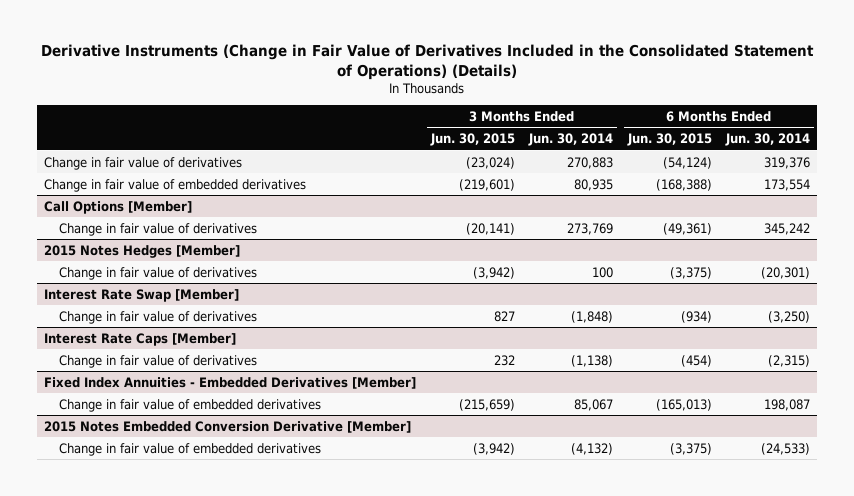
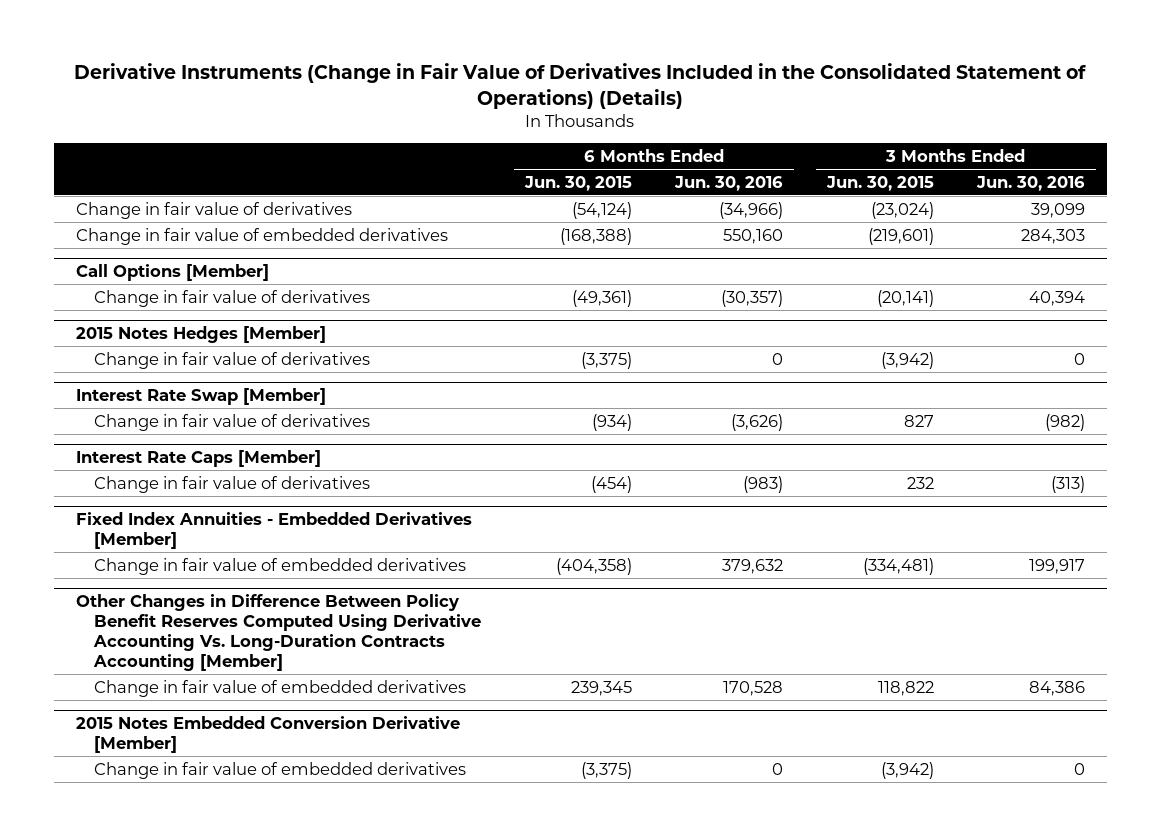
[528,133,614,147] Jun. 30, 2014 -> none
[725,133,811,147] Jun. 30, 2014 -> none
none -> [674,175,784,191] Jun. 30, 2016
none -> [976,175,1086,191] Jun. 30, 2016
[458,398,515,411] (215,659) -> [862,557,934,575] (334,481)
[655,398,712,411] (165,013) -> [555,557,632,575] (404,358)
none -> [75,593,482,671] Other Changes in Difference Between Policy Benefit Reserves Computed Using Derivative Accounting Vs. Long-Duration Contracts Accounting [Member]
none -> [94,679,467,697] Change in fair value of embedded derivatives

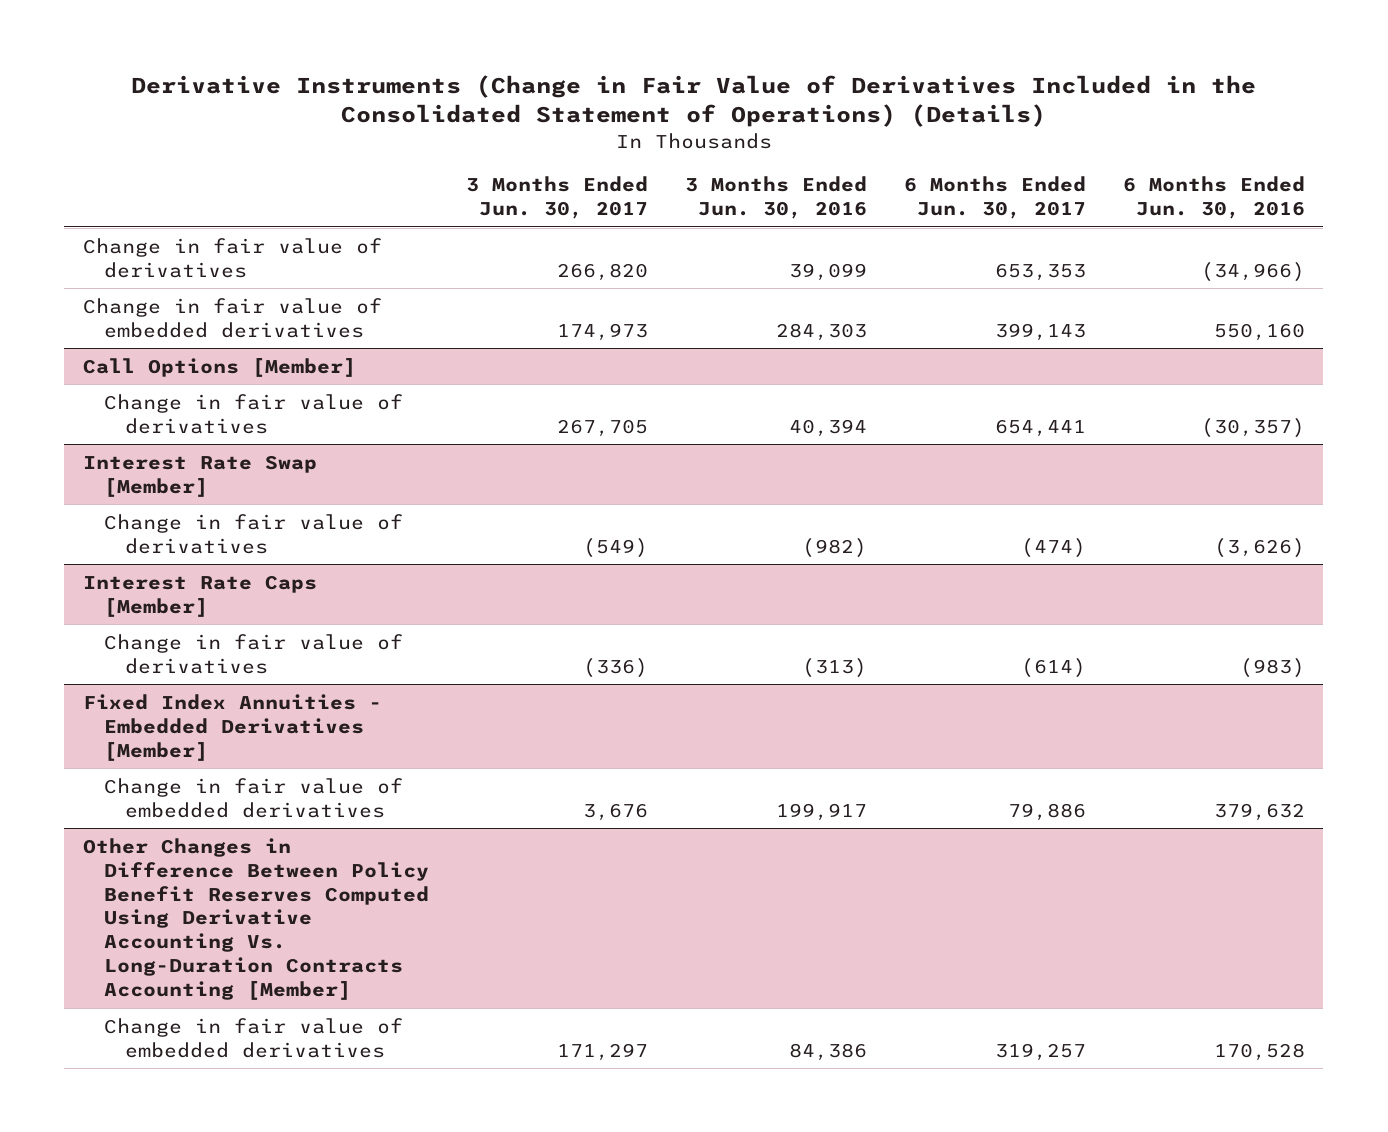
[523,175,632,191] Jun. 30, 2015 -> none
[825,175,934,191] Jun. 30, 2015 -> none
none -> [466,176,649,220] 3 Months Ended Jun. 30, 2017
none -> [903,176,1086,220] 6 Months Ended Jun. 30, 2017
[75,325,326,343] 2015 Notes Hedges [Member] -> none
[94,351,371,369] Change in fair value of derivatives -> none
[75,715,460,753] 2015 Notes Embedded Conversion Derivative [Member] -> none
[94,761,467,779] Change in fair value of embedded derivatives -> none

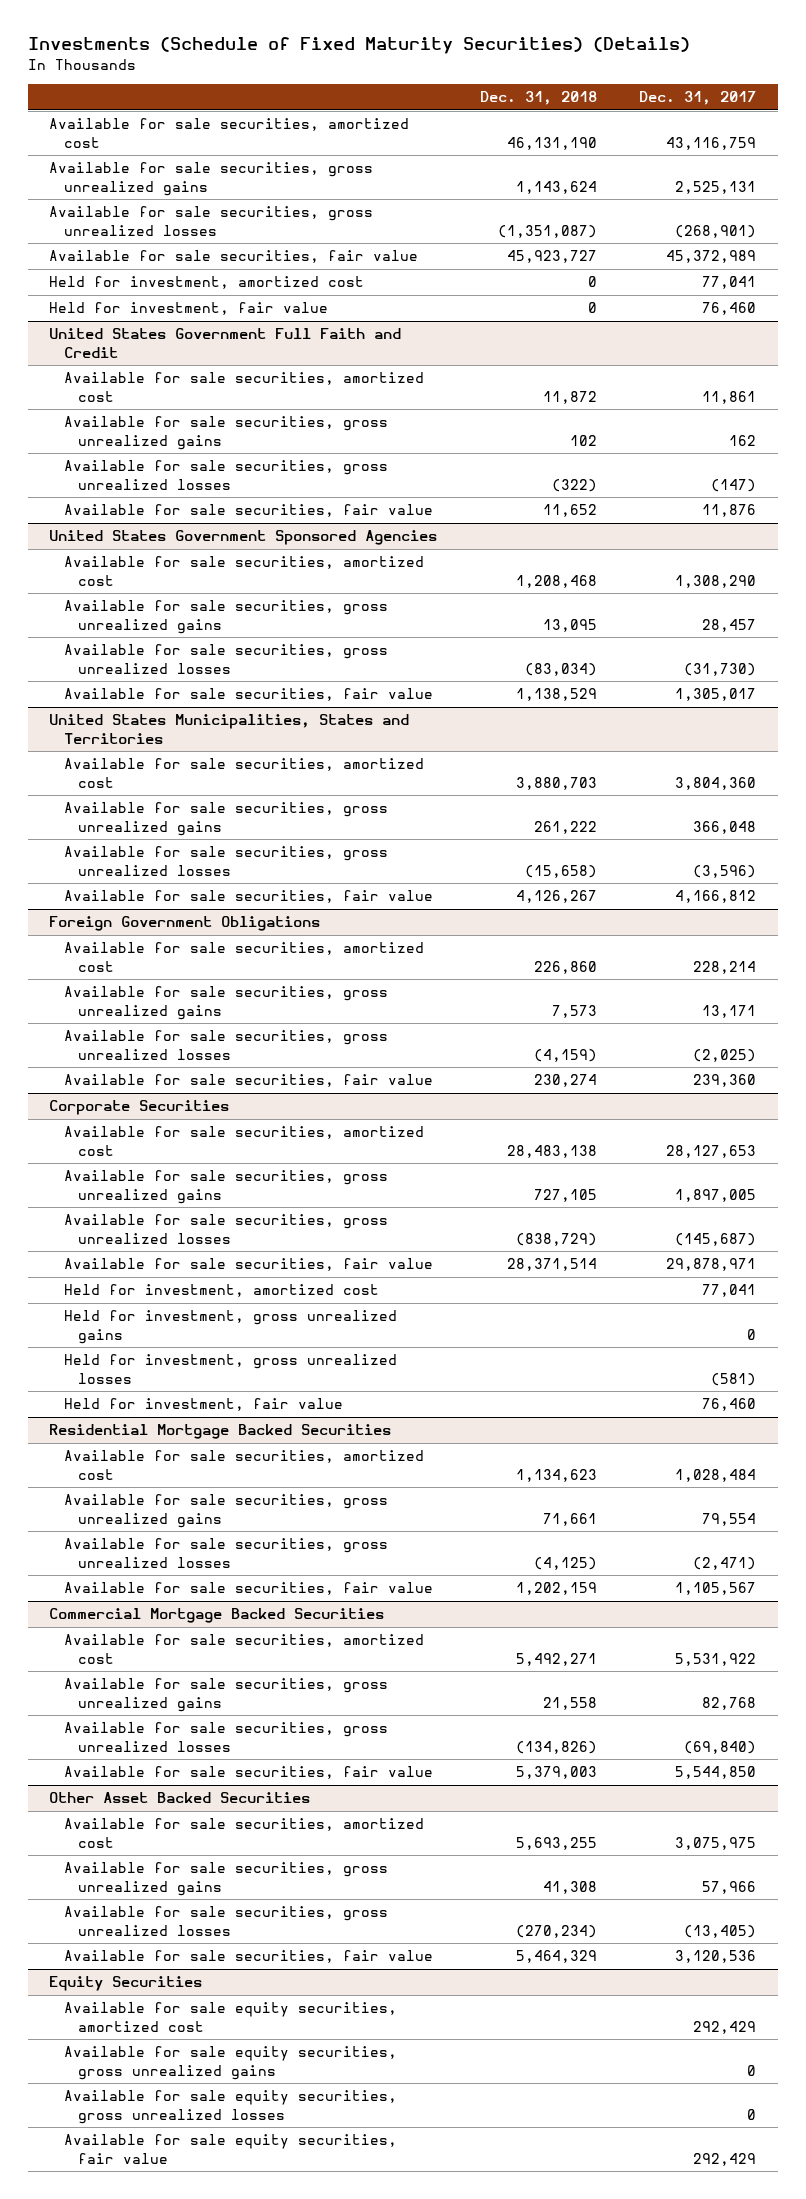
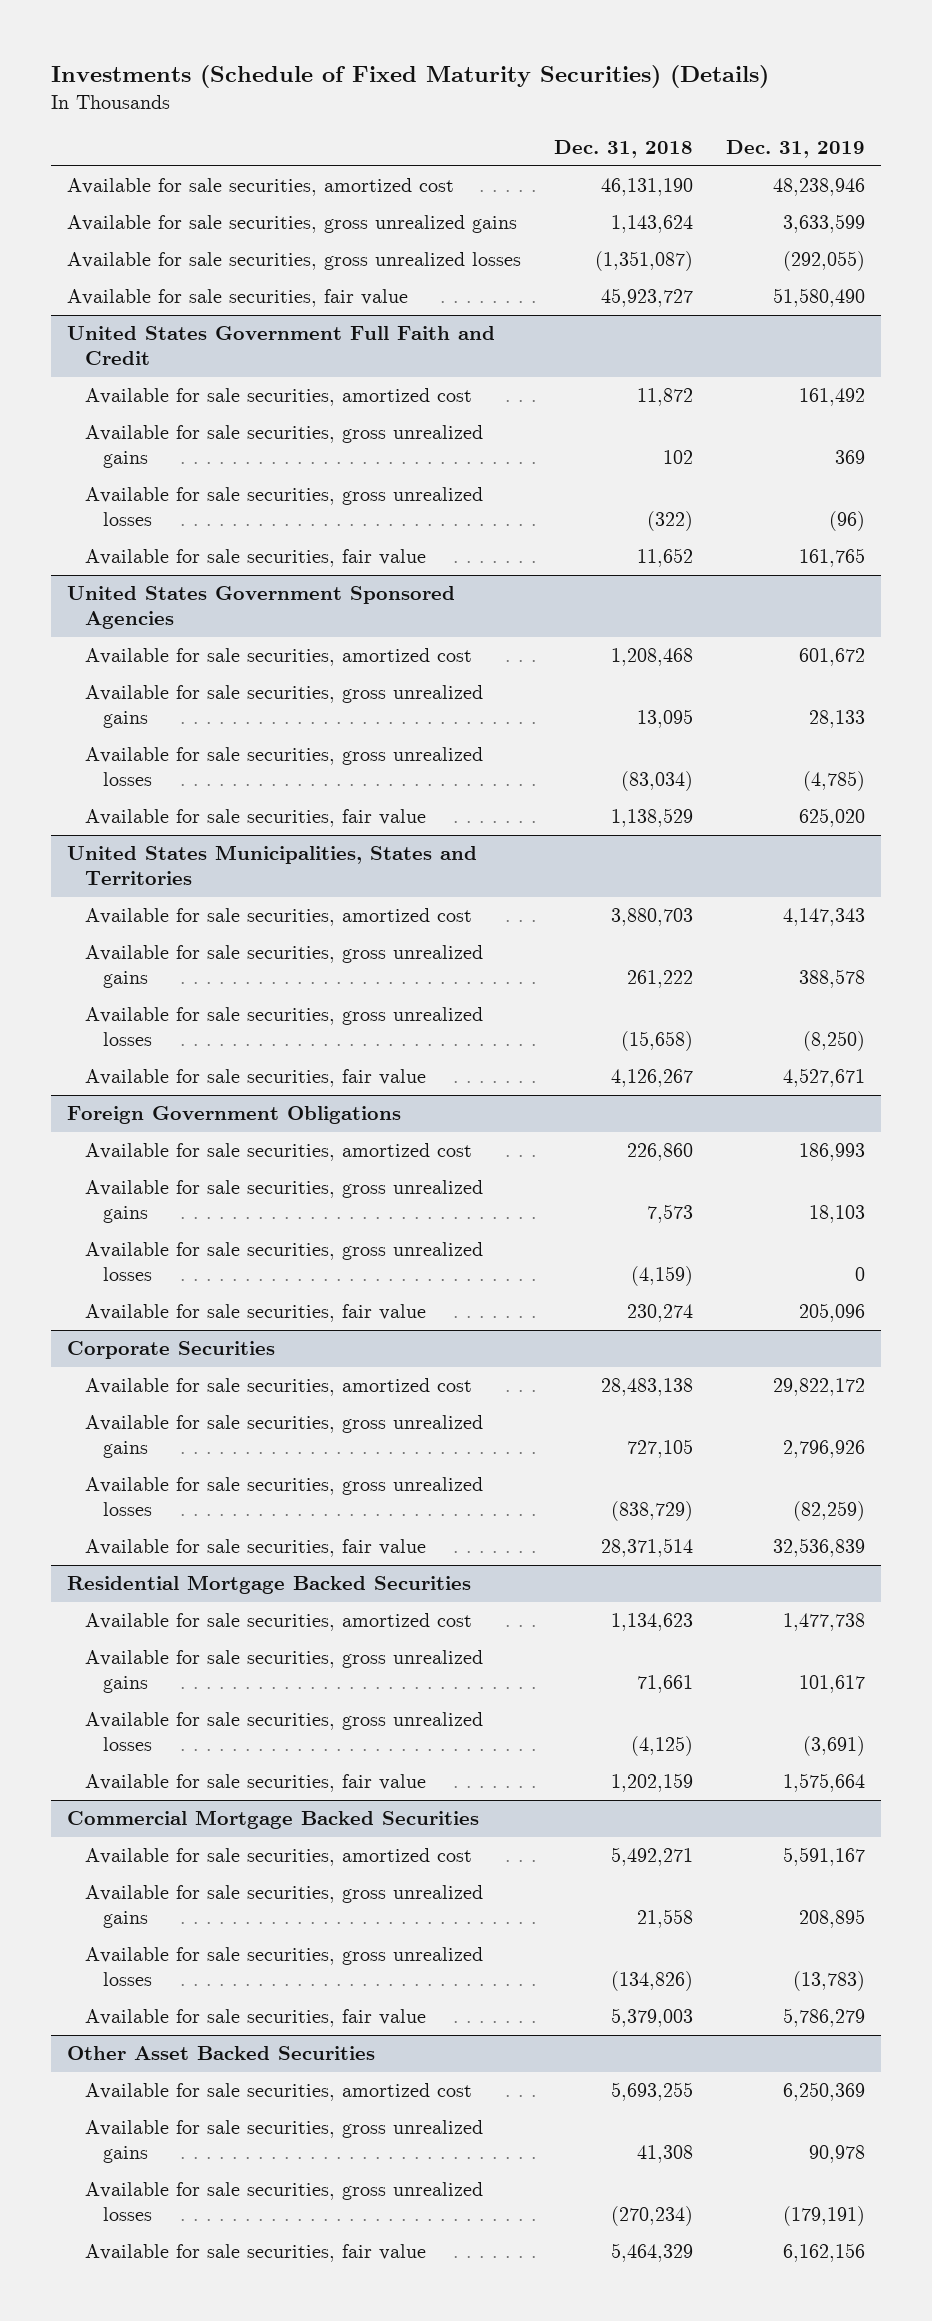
[639,91,757,106] Dec. 31, 2017 -> none
none -> [725,140,865,159] Dec. 31, 2019
[49,276,365,290] Held for investment, amortized cost -> none
[49,302,329,316] Held for investment, fair value -> none
[63,1284,379,1298] Held for investment, amortized cost -> none
[63,1310,397,1344] Held for investment, gross unrealized gains -> none
[63,1354,397,1384] Held for investment, gross unrealized losses -> none
[63,1398,343,1412] Held for investment, fair value -> none
[49,1976,203,1992] Equity Securities -> none
[63,2002,397,2032] Available for sale equity securities, amortized cost -> none
[63,2046,397,2080] Available for sale equity securities, gross unrealized gains -> none
[63,2090,397,2124] Available for sale equity securities, gross unrealized losses -> none
[63,2134,397,2164] Available for sale equity securities, fair value -> none

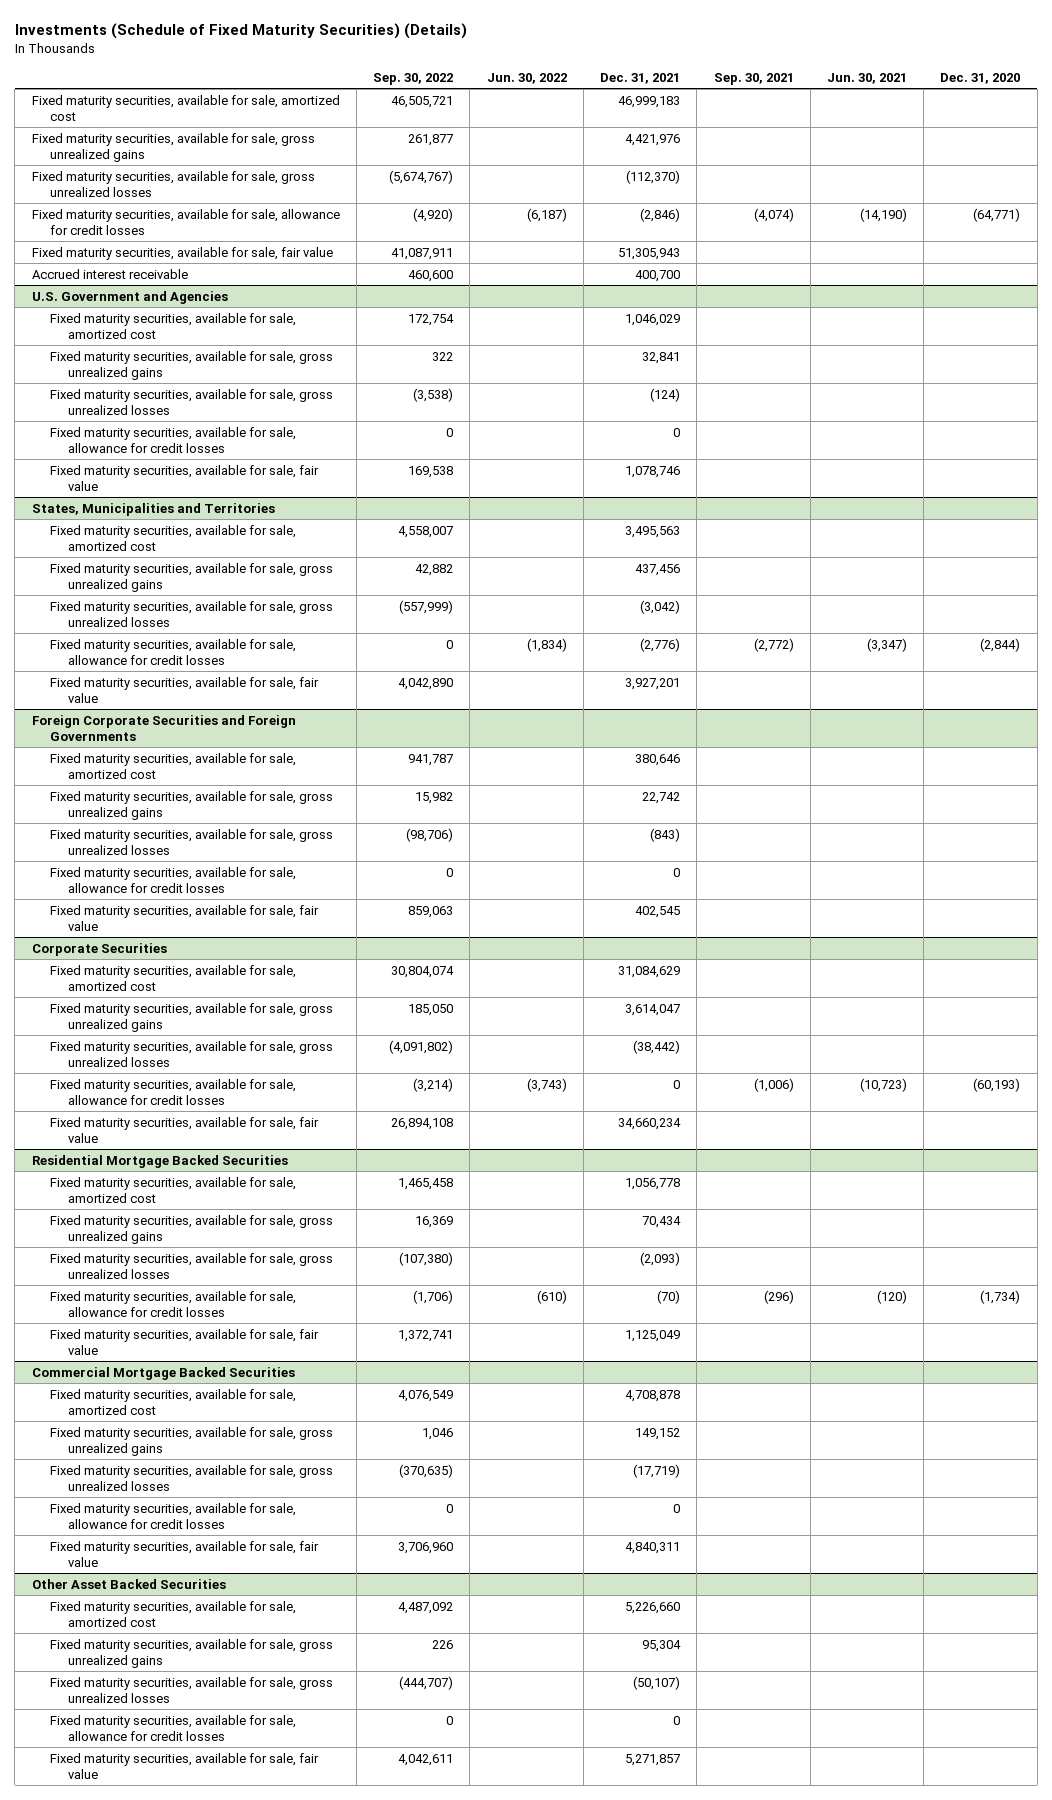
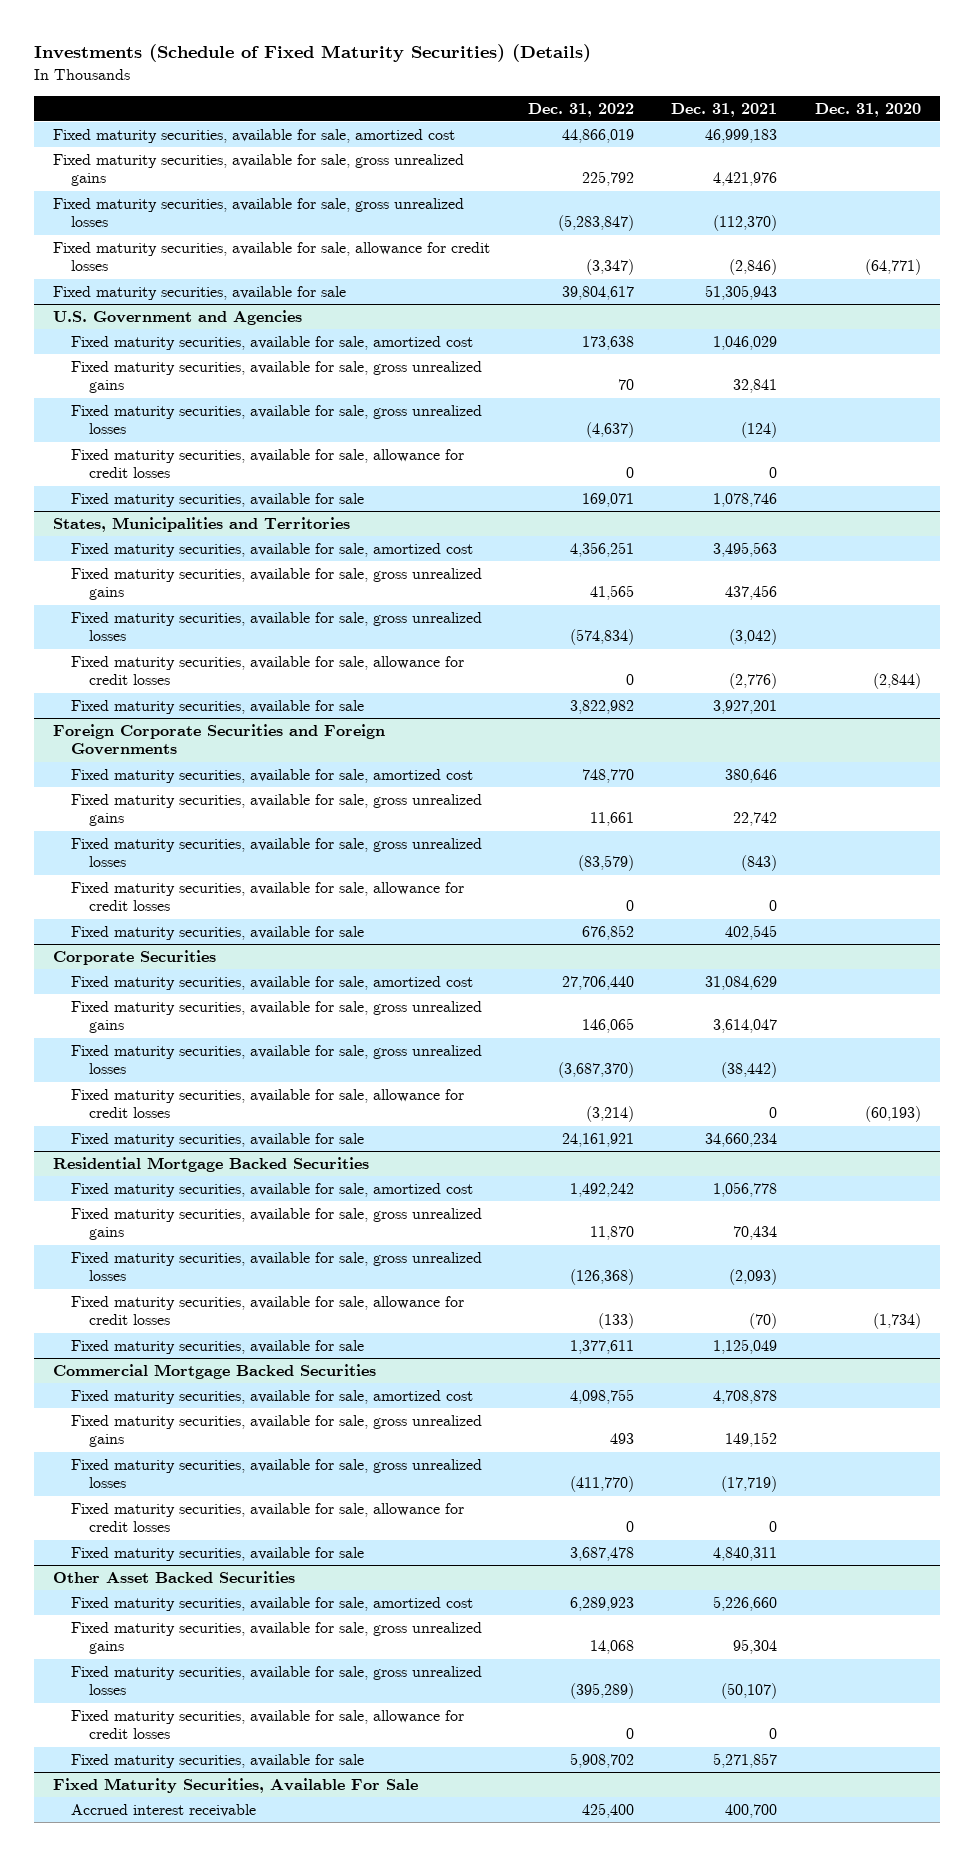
[373,72,454,85] Sep. 30, 2022 -> none
[486,72,567,84] Jun. 30, 2022 -> none
[713,72,794,85] Sep. 30, 2021 -> none
[827,72,908,84] Jun. 30, 2021 -> none
none -> [527,102,634,117] Dec. 31, 2022
[31,268,188,279] Accrued interest receivable -> none
[31,246,333,260] Fixed maturity securities, available for sale, fair value -> [52,286,346,301] Fixed maturity securities, available for sale
[49,464,319,491] Fixed maturity securities, available for sale, fair value -> [70,493,364,508] Fixed maturity securities, available for sale
[49,676,319,703] Fixed maturity securities, available for sale, fair value -> [70,700,364,715] Fixed maturity securities, available for sale
[49,904,319,931] Fixed maturity securities, available for sale, fair value -> [70,926,364,941] Fixed maturity securities, available for sale
[49,1116,319,1143] Fixed maturity securities, available for sale, fair value -> [70,1133,364,1148] Fixed maturity securities, available for sale
[49,1328,319,1355] Fixed maturity securities, available for sale, fair value -> [70,1340,364,1355] Fixed maturity securities, available for sale
[49,1540,319,1567] Fixed maturity securities, available for sale, fair value -> [70,1547,364,1562] Fixed maturity securities, available for sale
[49,1752,319,1779] Fixed maturity securities, available for sale, fair value -> [70,1754,364,1769] Fixed maturity securities, available for sale
none -> [52,1778,418,1794] Fixed Maturity Securities, Available For Sale
none -> [70,1804,256,1818] Accrued interest receivable

